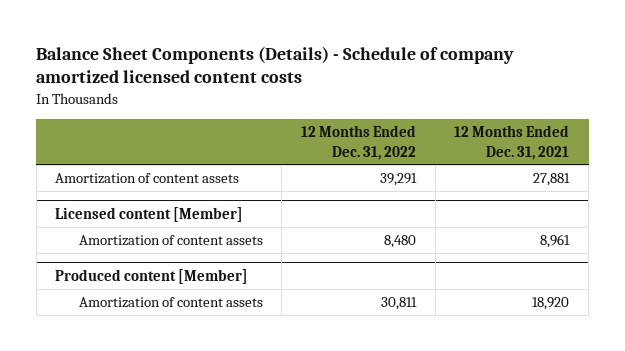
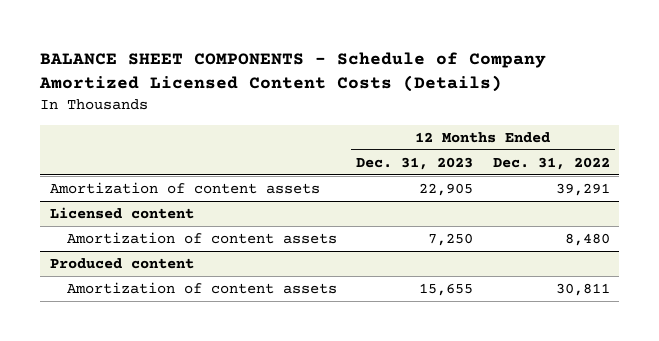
[36,45,515,84] Balance Sheet Components (Details) - Schedule of company amortized licensed content costs -> [38,52,546,93] BALANCE SHEET COMPONENTS - Schedule of Company Amortized Licensed Content Costs (Details)
[454,125,570,160] 12 Months Ended Dec. 31, 2021 -> none
none -> [356,156,474,170] Dec. 31, 2023
[55,206,244,222] Licensed content [Member] -> [49,206,194,219] Licensed content
[55,268,249,284] Produced content [Member] -> [49,257,194,269] Produced content

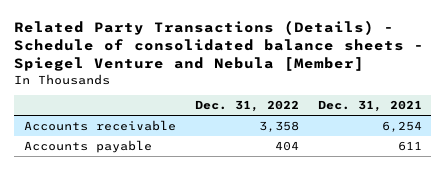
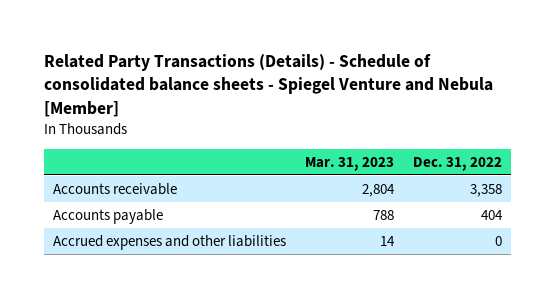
[317,100,422,113] Dec. 31, 2021 -> none
none -> [304,156,394,171] Mar. 31, 2023
none -> [53,234,287,250] Accrued expenses and other liabilities

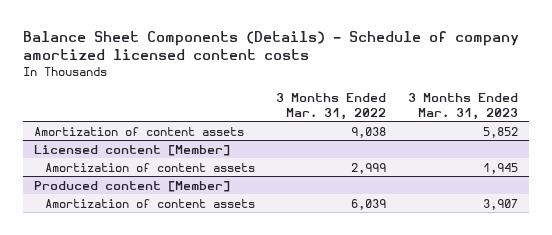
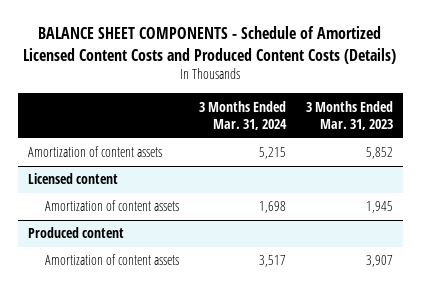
[23,30,520,61] Balance Sheet Components (Details) - Schedule of company amortized licensed content costs -> [23,26,397,64] BALANCE SHEET COMPONENTS - Schedule of Amortized Licensed Content Costs and Produced Content Costs (Details)
[276,93,387,120] 3 Months Ended Mar. 31, 2022 -> none
none -> [199,100,288,131] 3 Months Ended Mar. 31, 2024
[34,144,231,156] Licensed content [Member] -> [27,173,118,185] Licensed content
[34,180,231,192] Produced content [Member] -> [27,227,124,239] Produced content

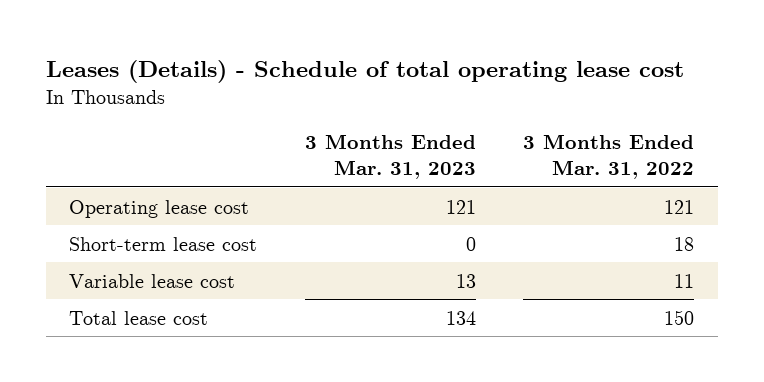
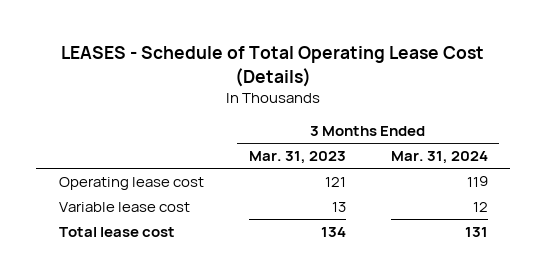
[45,59,684,83] Leases (Details) - Schedule of total operating lease cost -> [61,46,485,87] LEASES - Schedule of Total Operating Lease Cost (Details)
[523,134,695,180] 3 Months Ended Mar. 31, 2022 -> none
none -> [390,151,488,165] Mar. 31, 2024
[69,236,258,251] Short-term lease cost -> none

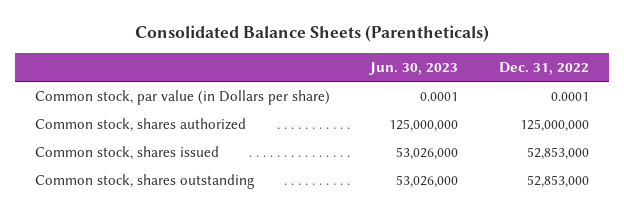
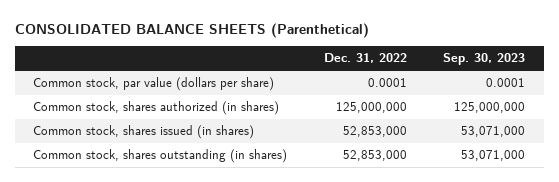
[134,25,489,43] Consolidated Balance Sheets (Parentheticals) -> [14,22,369,38] CONSOLIDATED BALANCE SHEETS (Parenthetical)
[369,62,459,76] Jun. 30, 2023 -> none
none -> [443,53,526,66] Sep. 30, 2023
[34,89,330,105] Common stock, par value (in Dollars per share) -> [33,77,275,92] Common stock, par value (dollars per share)
[34,117,246,132] Common stock, shares authorized -> [33,101,280,116] Common stock, shares authorized (in shares)
[34,145,219,160] Common stock, shares issued -> [33,125,255,140] Common stock, shares issued (in shares)
[34,173,255,189] Common stock, shares outstanding -> [33,149,288,164] Common stock, shares outstanding (in shares)

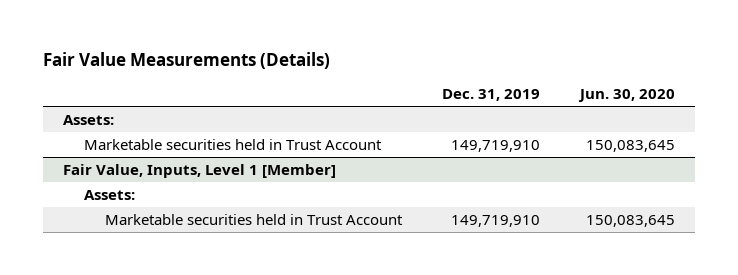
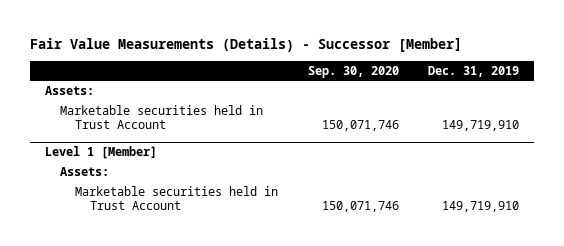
[43,52,331,70] Fair Value Measurements (Details) -> [30,37,463,52] Fair Value Measurements (Details) - Successor [Member]
[578,88,676,102] Jun. 30, 2020 -> none
none -> [307,65,399,78] Sep. 30, 2020
[63,163,337,178] Fair Value, Inputs, Level 1 [Member] -> [45,146,158,160] Level 1 [Member]

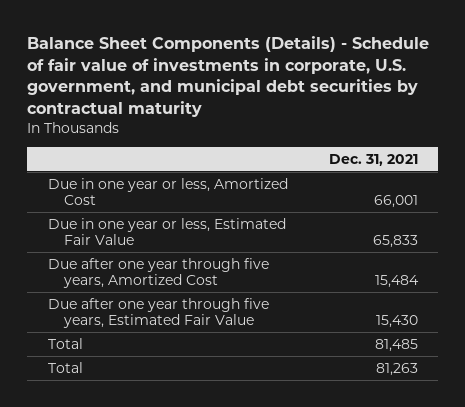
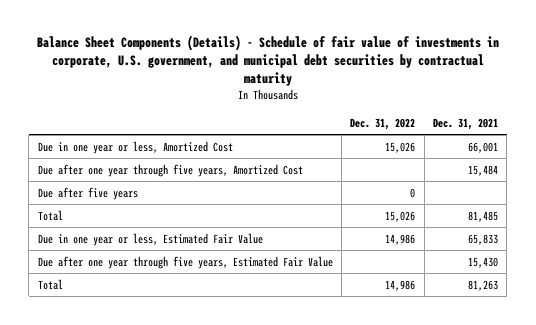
none -> [350,117,416,130] Dec. 31, 2022
none -> [37,186,138,200] Due after five years
[47,217,286,246] Due in one year or less, Estimated Fair Value -> [37,232,263,246] Due in one year or less, Estimated Fair Value
[47,297,269,329] Due after one year through five years, Estimated Fair Value -> [37,255,333,269] Due after one year through five years, Estimated Fair Value

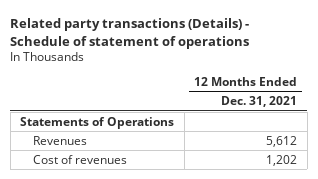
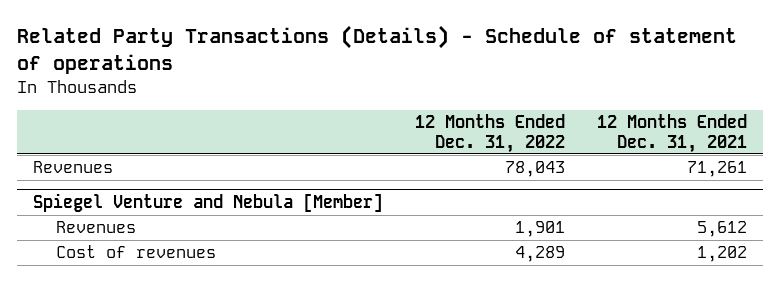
[10,18,250,49] Related party transactions (Details) - Schedule of statement of operations -> [16,25,737,74] Related Party Transactions (Details) - Schedule of statement of operations
none -> [414,113,565,153] 12 Months Ended Dec. 31, 2022
[20,116,175,129] Statements of Operations -> none
none -> [32,161,113,174] Revenues
none -> [32,193,383,213] Spiegel Venture and Nebula [Member]

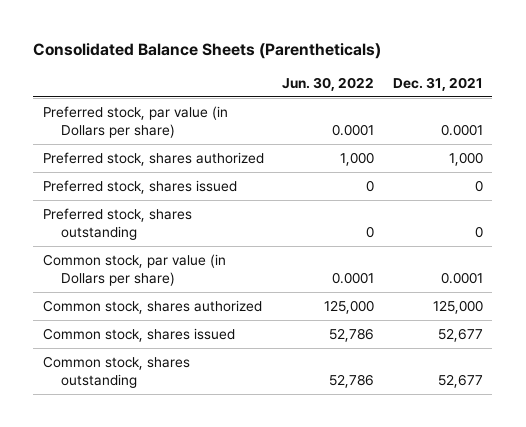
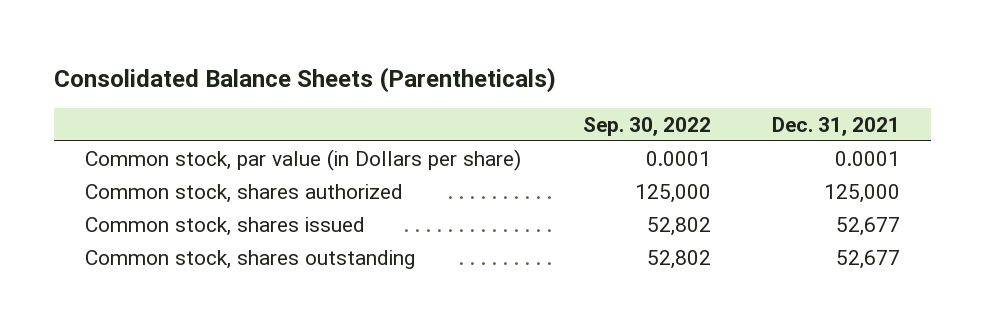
[282,77,375,92] Jun. 30, 2022 -> none
none -> [582,116,711,136] Sep. 30, 2022
[42,105,228,138] Preferred stock, par value (in Dollars per share) -> none
[42,151,264,166] Preferred stock, shares authorized -> none
[42,179,237,194] Preferred stock, shares issued -> none
[42,207,192,240] Preferred stock, shares outstanding -> none

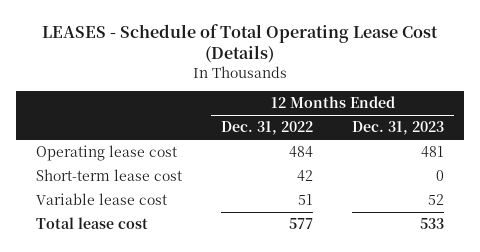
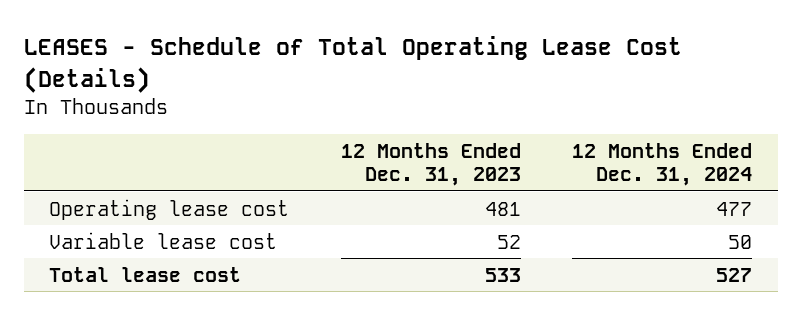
[221,121,314,136] Dec. 31, 2022 -> none
none -> [571,142,752,187] 12 Months Ended Dec. 31, 2024
[35,168,182,181] Short-term lease cost -> none

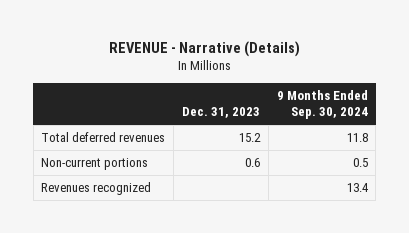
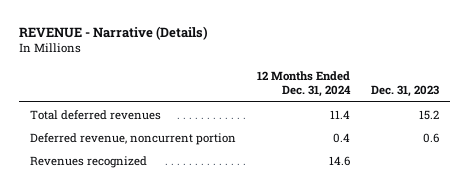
[276,90,368,120] 9 Months Ended Sep. 30, 2024 -> none
none -> [256,70,351,98] 12 Months Ended Dec. 31, 2024
[41,158,149,171] Non-current portions -> [29,132,236,145] Deferred revenue, noncurrent portion

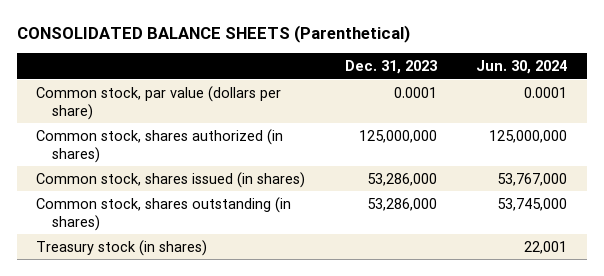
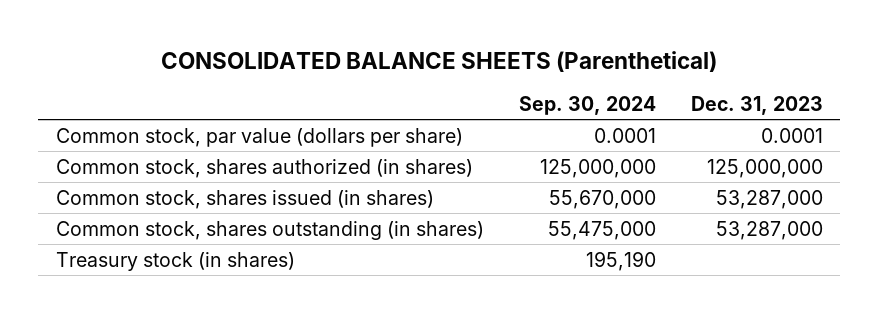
[476,60,568,75] Jun. 30, 2024 -> none
none -> [518,96,656,116] Sep. 30, 2024
[366,172,437,186] 53,286,000 -> [715,189,823,209] 53,287,000
[366,197,437,211] 53,286,000 -> [715,220,823,240] 53,287,000

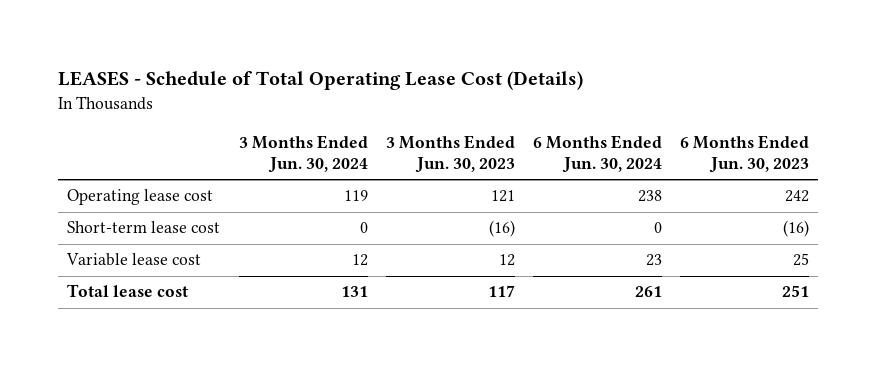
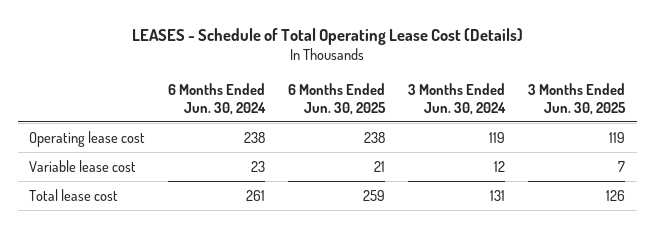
[385,134,515,173] 3 Months Ended Jun. 30, 2023 -> none
[679,134,809,173] 6 Months Ended Jun. 30, 2023 -> none
none -> [288,82,387,115] 6 Months Ended Jun. 30, 2025
none -> [528,82,627,115] 3 Months Ended Jun. 30, 2025
[67,221,221,234] Short-term lease cost -> none

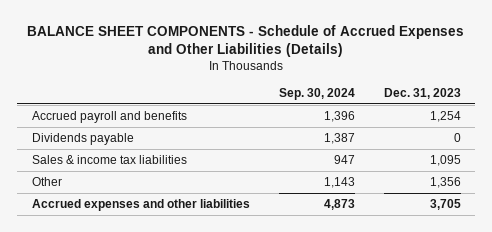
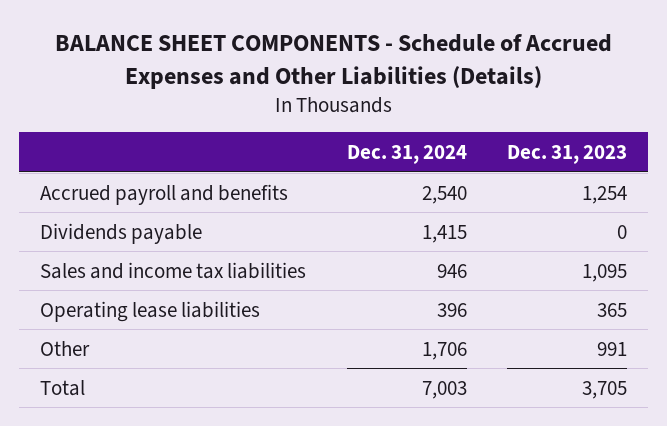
[278,87,355,100] Sep. 30, 2024 -> none
none -> [346,145,467,165] Dec. 31, 2024
[31,154,187,164] Sales & income tax liabilities -> [39,261,306,279] Sales and income tax liabilities
none -> [39,300,260,322] Operating lease liabilities
[429,176,461,188] 1,356 -> [597,341,628,356] 991
[31,198,250,211] Accrued expenses and other liabilities -> [39,379,85,396] Total

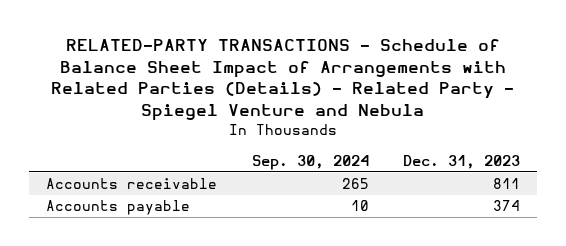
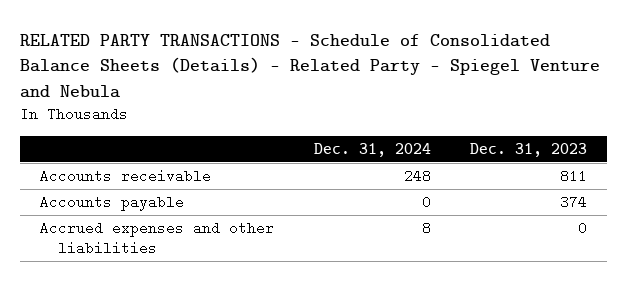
[51,38,515,122] RELATED-PARTY TRANSACTIONS - Schedule of Balance Sheet Impact of Arrangements with Related Parties (Details) - Related Party - Spiegel Venture and Nebula -> [20,33,601,99] RELATED PARTY TRANSACTIONS - Schedule of Consolidated Balance Sheets (Details) - Related Party - Spiegel Venture and Nebula
[251,154,369,170] Sep. 30, 2024 -> none
none -> [313,142,431,157] Dec. 31, 2024
none -> [39,221,274,255] Accrued expenses and other liabilities

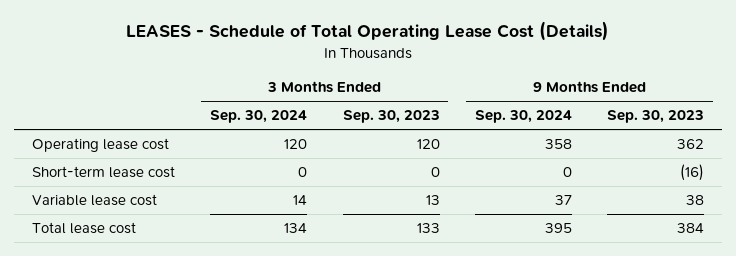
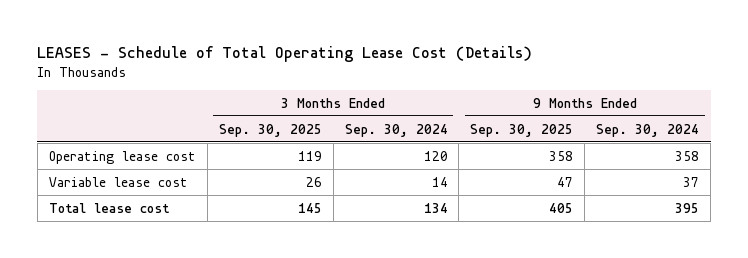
[342,110,440,124] Sep. 30, 2023 -> none
[607,110,705,124] Sep. 30, 2023 -> none
none -> [218,123,322,137] Sep. 30, 2025
none -> [470,123,574,137] Sep. 30, 2025
[31,166,175,179] Short-term lease cost -> none

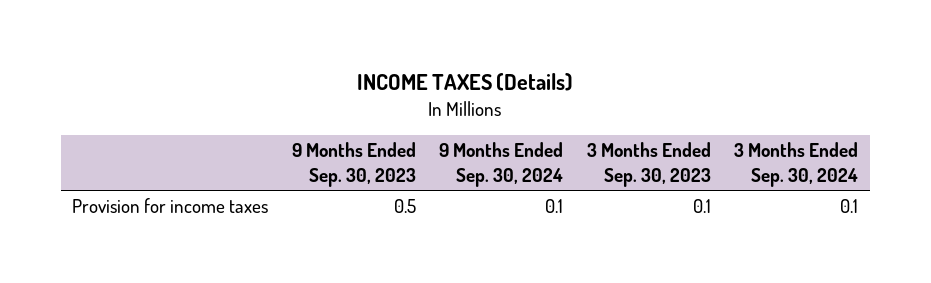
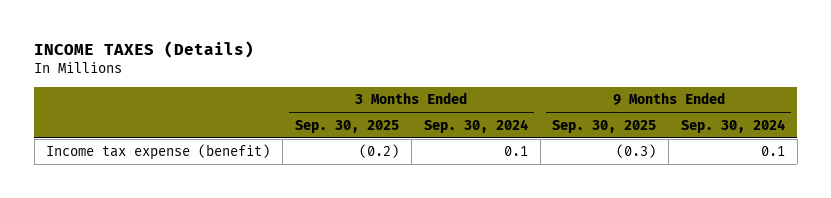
[291,142,416,187] 9 Months Ended Sep. 30, 2023 -> none
[586,142,711,187] 3 Months Ended Sep. 30, 2023 -> none
none -> [295,119,400,133] Sep. 30, 2025
none -> [552,119,657,133] Sep. 30, 2025
[72,198,269,214] Provision for income taxes -> [46,144,271,161] Income tax expense (benefit)

